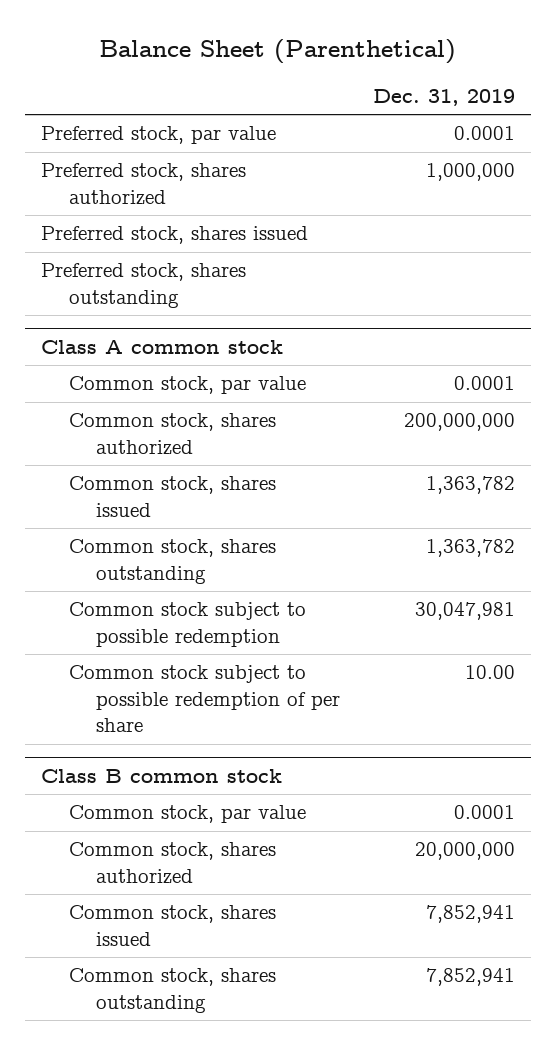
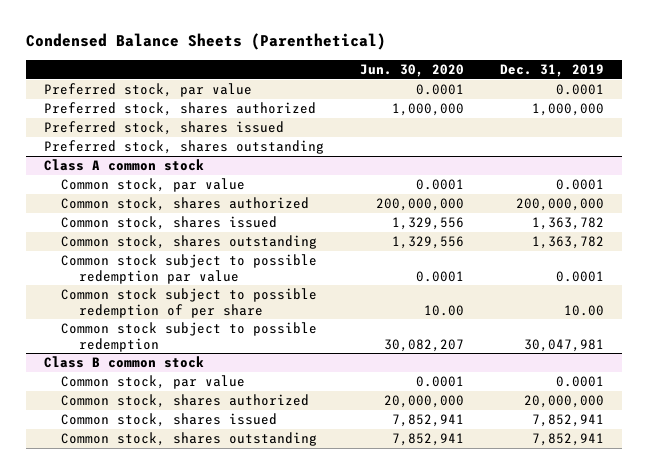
[98,38,456,64] Balance Sheet (Parenthetical) -> [25,33,386,51] Condensed Balance Sheets (Parenthetical)
none -> [359,63,464,77] Jun. 30, 2020
none -> [61,254,318,284] Common stock subject to possible redemption par value
[68,602,306,647] Common stock subject to possible redemption -> [61,322,318,352] Common stock subject to possible redemption

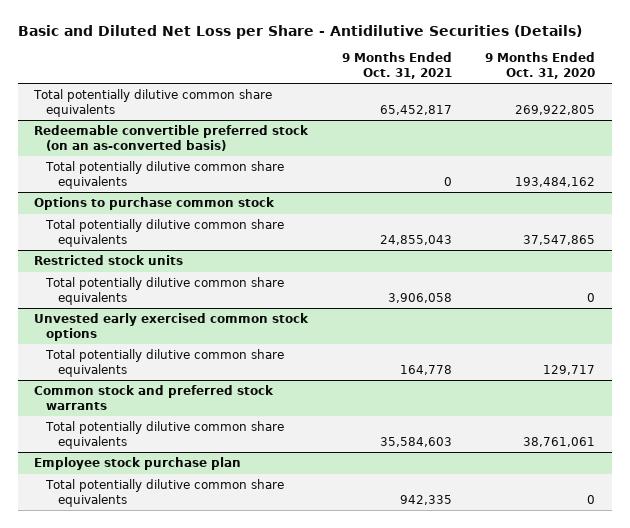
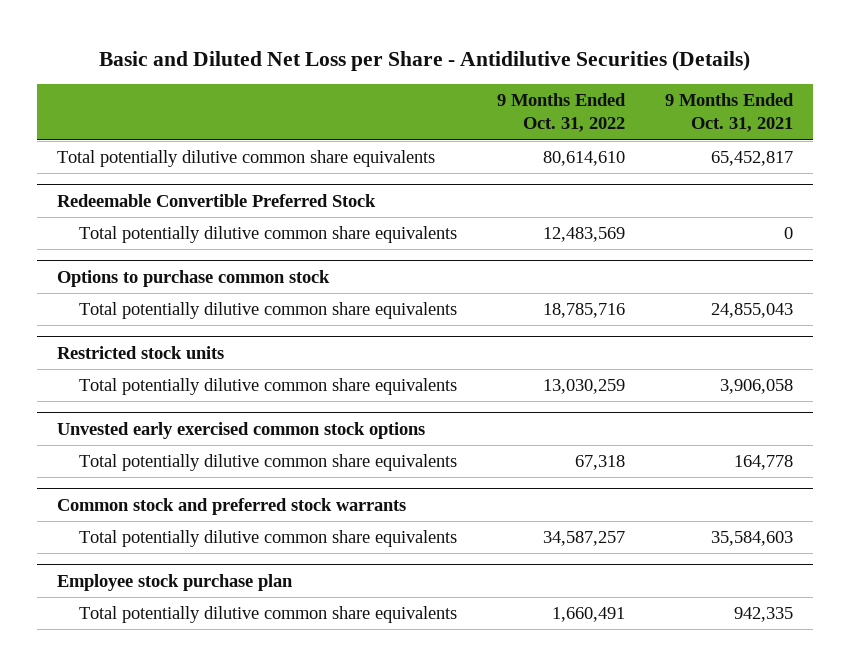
[485,52,596,79] 9 Months Ended Oct. 31, 2020 -> none
none -> [497,93,627,133] 9 Months Ended Oct. 31, 2022
[34,125,310,151] Redeemable convertible preferred stock (on an as-converted basis) -> [57,193,377,207] Redeemable Convertible Preferred Stock

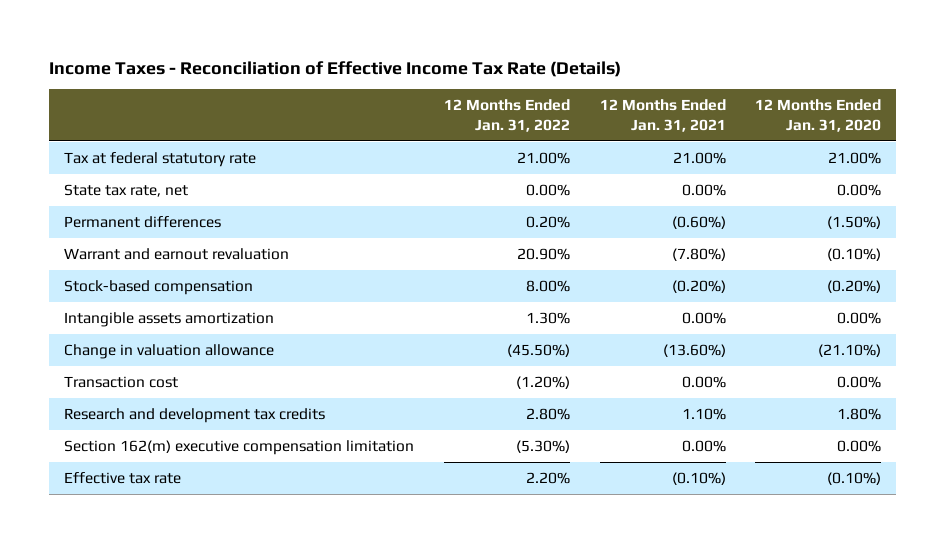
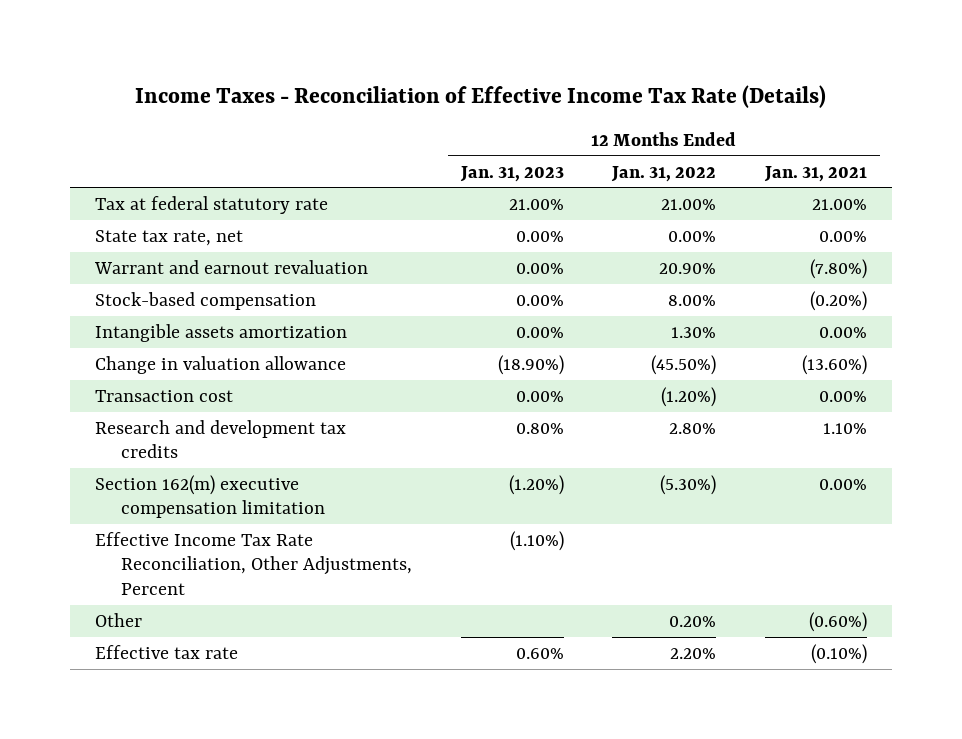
[755,99,882,133] 12 Months Ended Jan. 31, 2020 -> none
none -> [459,165,564,182] Jan. 31, 2023
[64,215,222,228] Permanent differences -> none
none -> [94,531,412,595] Effective Income Tax Rate Reconciliation, Other Adjustments, Percent
none -> [94,612,142,627] Other

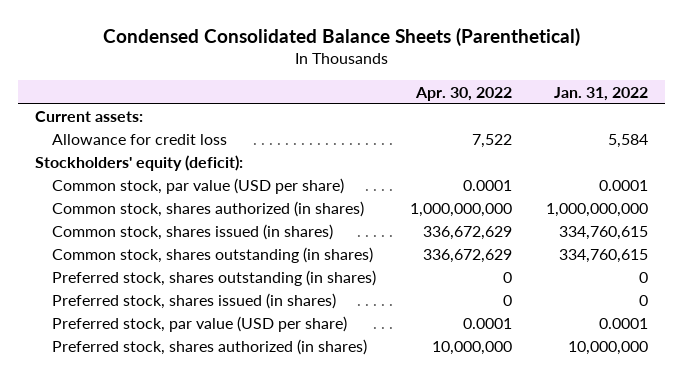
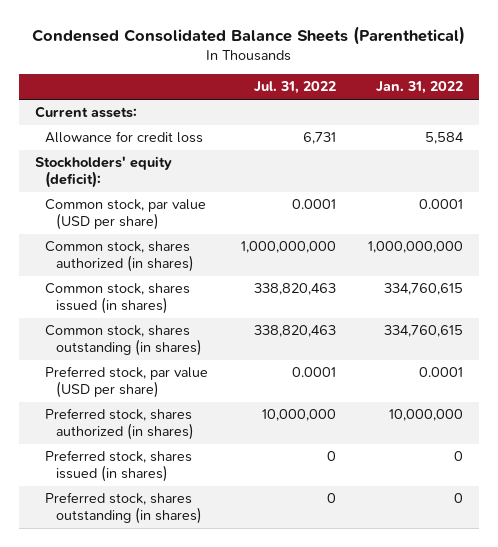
[414,86,512,101] Apr. 30, 2022 -> none
none -> [253,81,336,95] Jul. 31, 2022
[51,293,336,310] Preferred stock, shares issued (in shares) -> [45,450,193,483] Preferred stock, shares issued (in shares)
[51,270,376,287] Preferred stock, shares outstanding (in shares) -> [45,492,203,525] Preferred stock, shares outstanding (in shares)

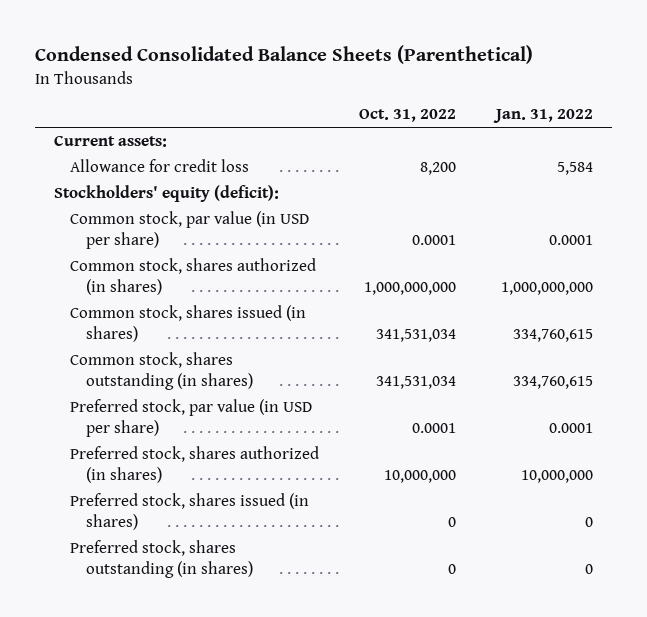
[253,81,336,95] Jul. 31, 2022 -> none
none -> [358,109,456,123] Oct. 31, 2022
[45,199,207,231] Common stock, par value (USD per share) -> [70,211,310,250] Common stock, par value (in USD per share)
[45,366,209,399] Preferred stock, par value (USD per share) -> [70,399,313,438] Preferred stock, par value (in USD per share)

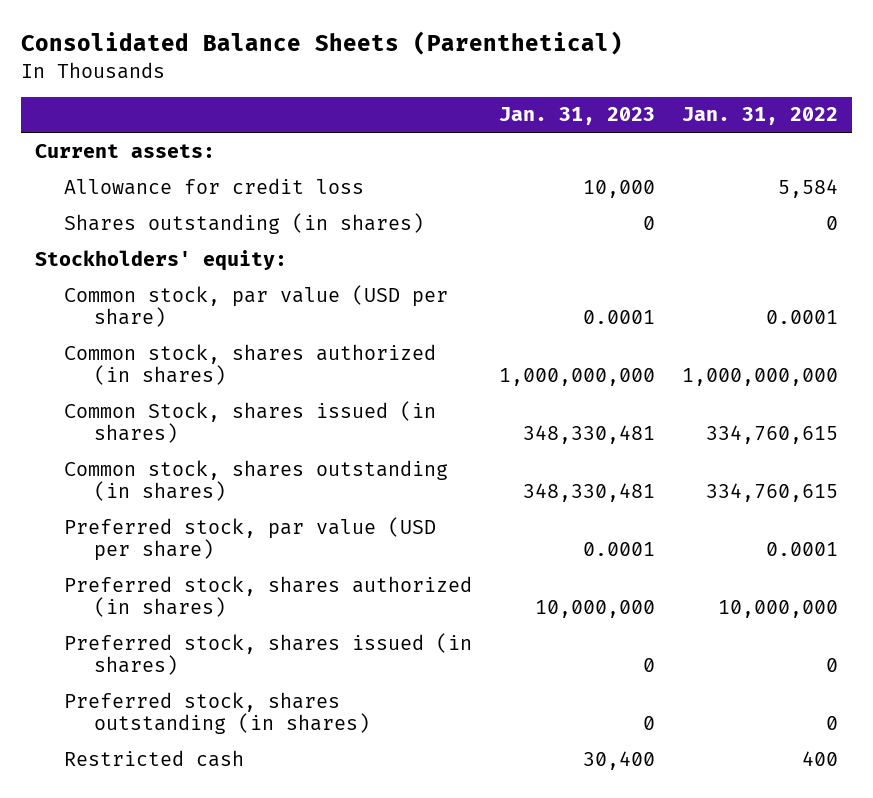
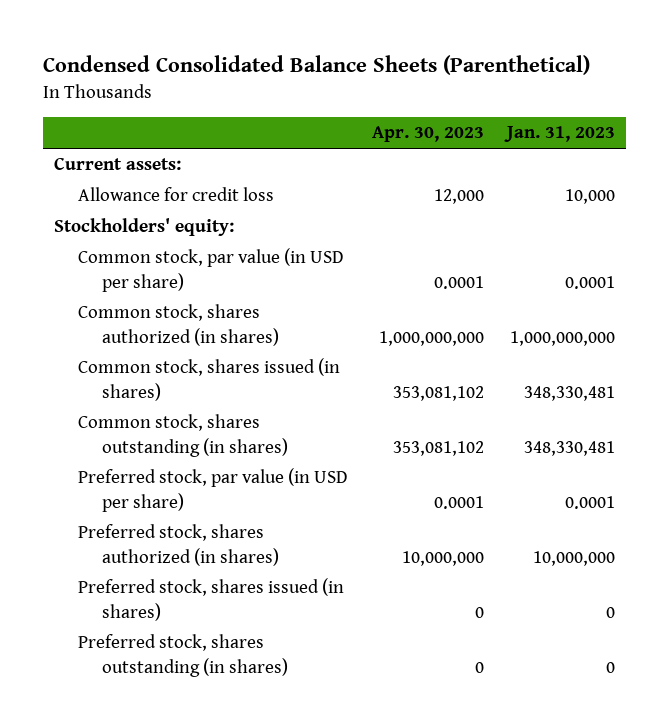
[21,31,624,56] Consolidated Balance Sheets (Parenthetical) -> [42,55,590,76] Condensed Consolidated Balance Sheets (Parenthetical)
[682,107,839,126] Jan. 31, 2022 -> none
none -> [371,126,484,143] Apr. 30, 2023
[64,212,425,234] Shares outstanding (in shares) -> none
[64,284,449,328] Common stock, par value (USD per share) -> [78,248,345,292] Common stock, par value (in USD per share)
[64,400,437,444] Common Stock, shares issued (in shares) -> [78,358,341,401] Common stock, shares issued (in shares)
[64,516,437,562] Preferred stock, par value (USD per share) -> [78,468,349,512] Preferred stock, par value (in USD per share)
[64,749,245,767] Restricted cash -> none

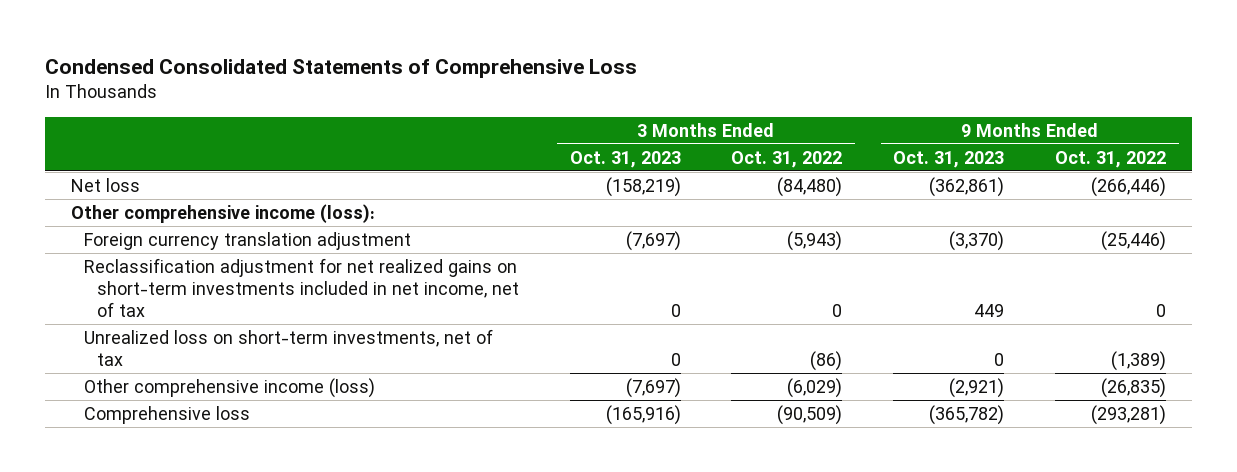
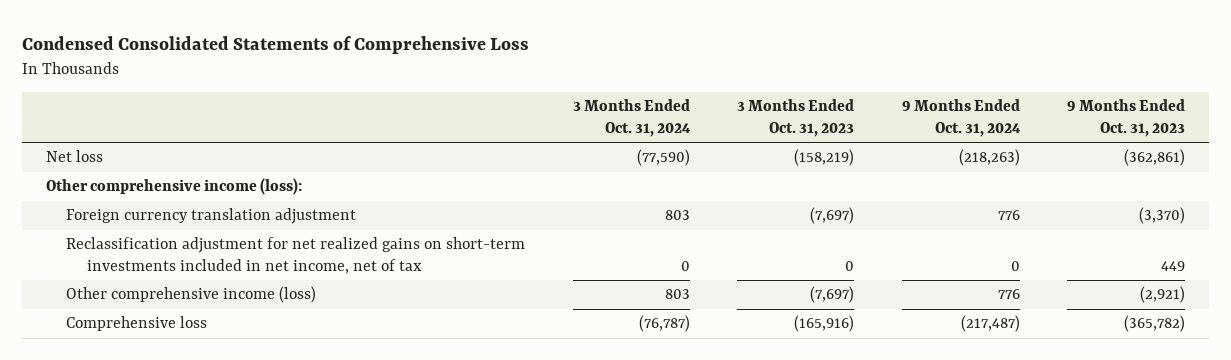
[731,150,843,168] Oct. 31, 2022 -> none
[1055,150,1167,168] Oct. 31, 2022 -> none
none -> [572,99,691,137] 3 Months Ended Oct. 31, 2024
none -> [901,99,1021,137] 9 Months Ended Oct. 31, 2024
[83,329,493,366] Unrealized loss on short-term investments, net of tax -> none

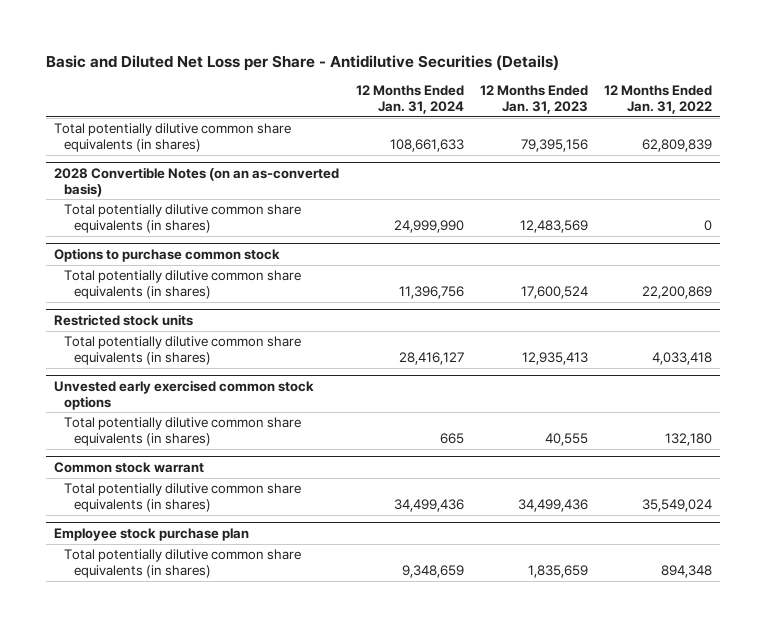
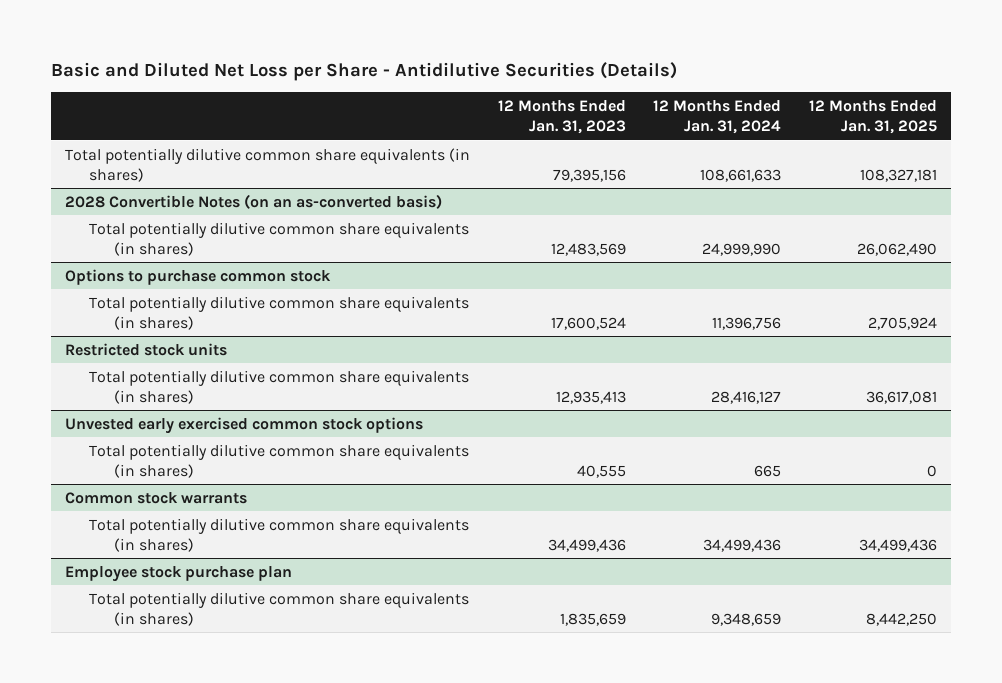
[604,85,713,114] 12 Months Ended Jan. 31, 2022 -> none
none -> [809,100,938,135] 12 Months Ended Jan. 31, 2025
[54,462,205,474] Common stock warrant -> [65,491,248,504] Common stock warrants

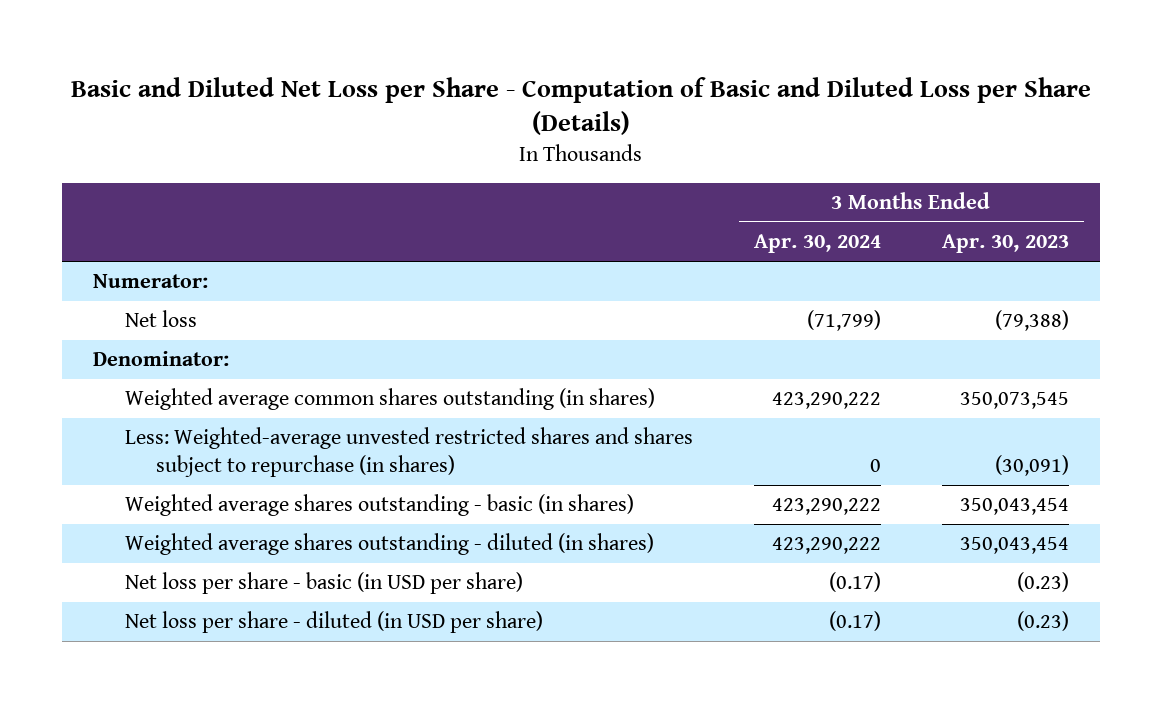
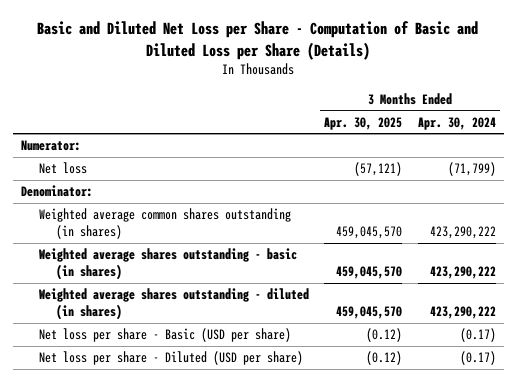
[942,234,1070,254] Apr. 30, 2023 -> none
none -> [324,116,403,130] Apr. 30, 2025
[124,427,693,478] Less: Weighted-average unvested restricted shares and shares subject to repurchase (in shares) -> none
[124,572,523,595] Net loss per share - basic (in USD per share) -> [38,328,291,343] Net loss per share - Basic (USD per share)
[124,611,543,634] Net loss per share - diluted (in USD per share) -> [38,351,303,366] Net loss per share - Diluted (USD per share)

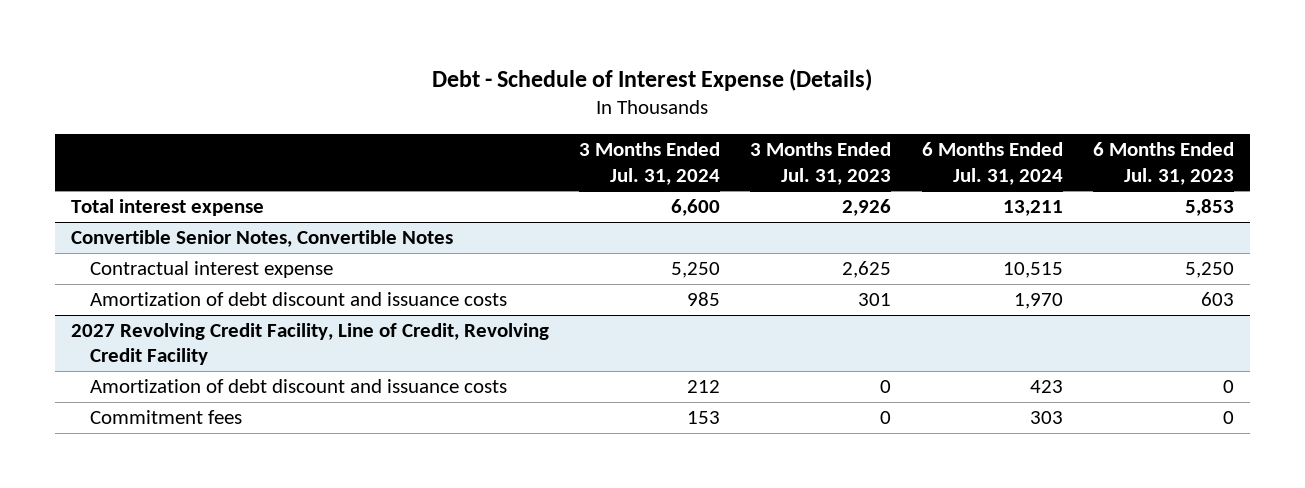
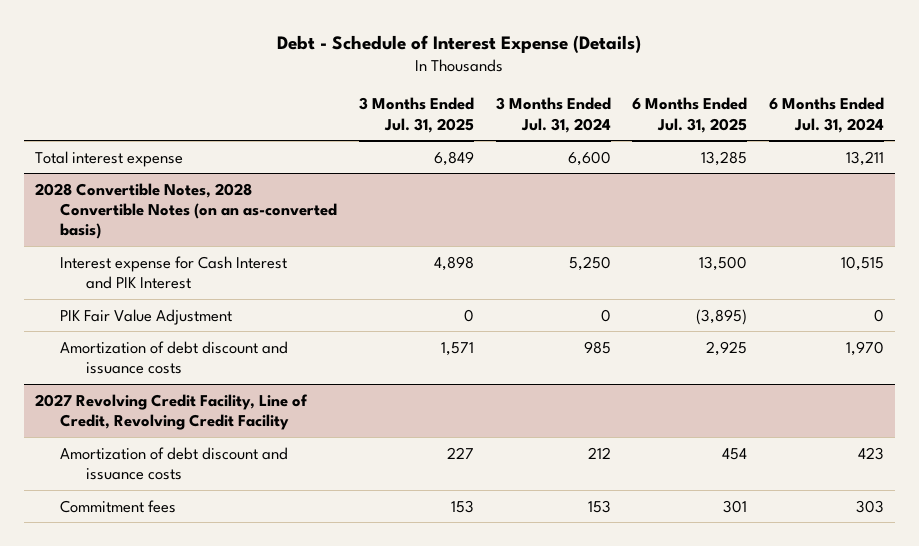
[750,142,892,185] 3 Months Ended Jul. 31, 2023 -> none
[1093,142,1235,185] 6 Months Ended Jul. 31, 2023 -> none
none -> [358,97,474,133] 3 Months Ended Jul. 31, 2025
none -> [632,97,748,133] 6 Months Ended Jul. 31, 2025
[70,229,453,247] Convertible Senior Notes, Convertible Notes -> none
none -> [34,182,338,240] 2028 Convertible Notes, 2028 Convertible Notes (on an as-converted basis)
[90,260,334,278] Contractual interest expense -> [60,255,288,289] Interest expense for Cash Interest and PIK Interest
none -> [60,308,233,325] PIK Fair Value Adjustment

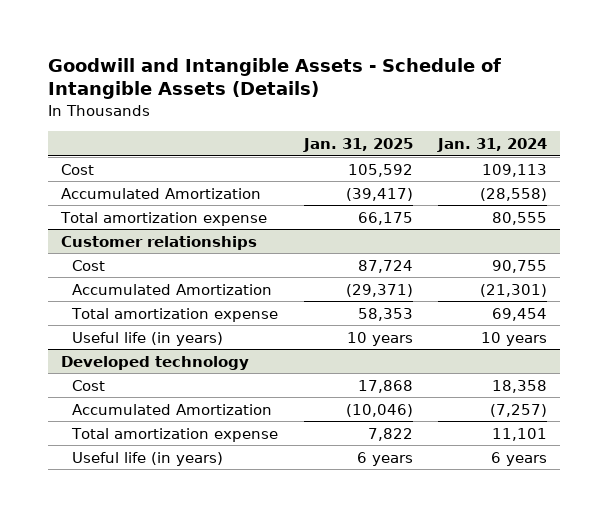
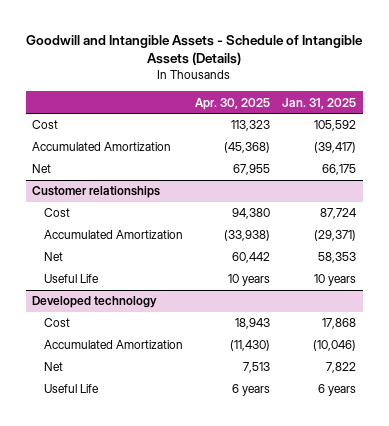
[437,137,548,152] Jan. 31, 2024 -> none
none -> [195,97,271,110] Apr. 30, 2025
[59,211,267,226] Total amortization expense -> [32,164,52,174] Net
[71,307,279,322] Total amortization expense -> [44,252,64,262] Net
[72,331,224,346] Useful life (in years) -> [44,274,100,284] Useful Life
[71,427,279,442] Total amortization expense -> [44,362,64,372] Net
[72,451,224,466] Useful life (in years) -> [44,384,100,394] Useful Life

